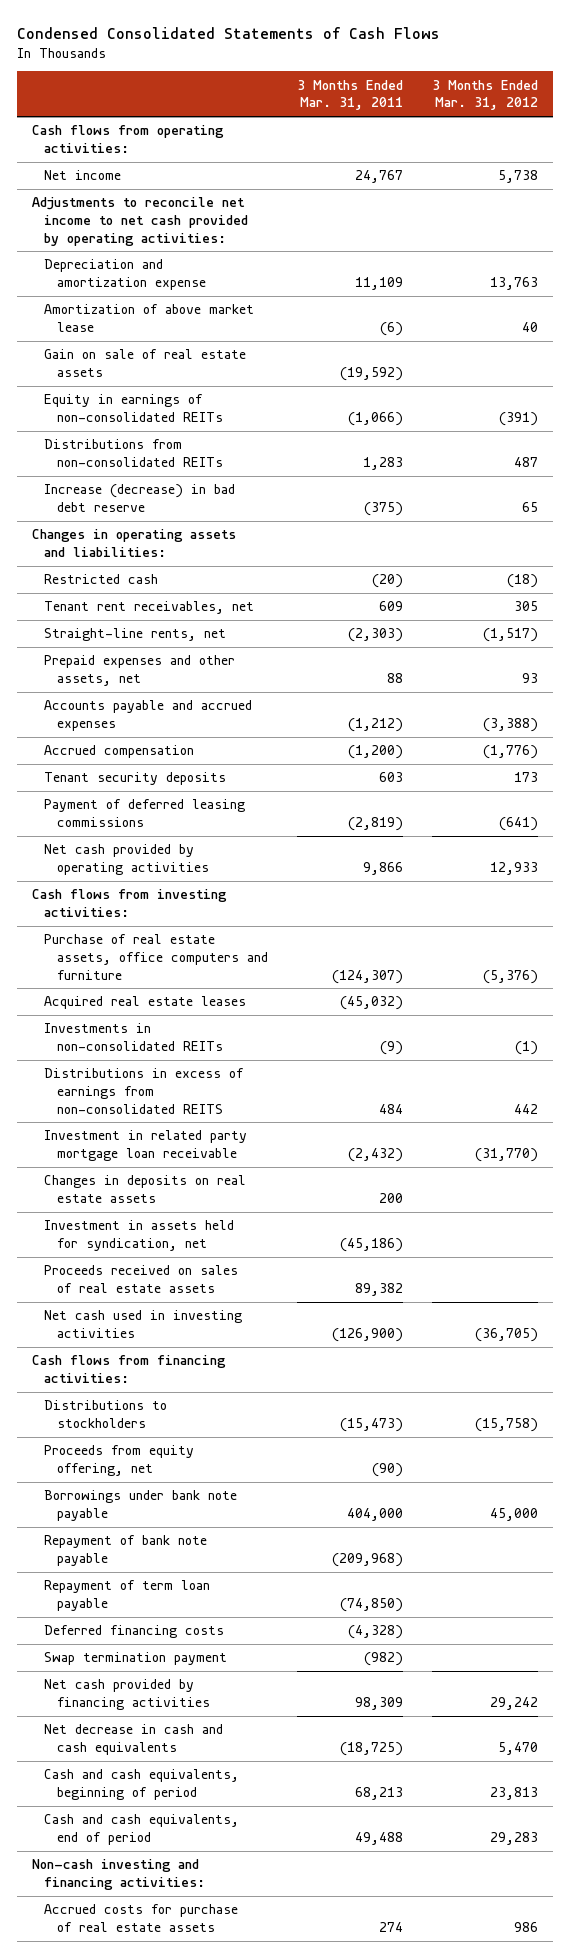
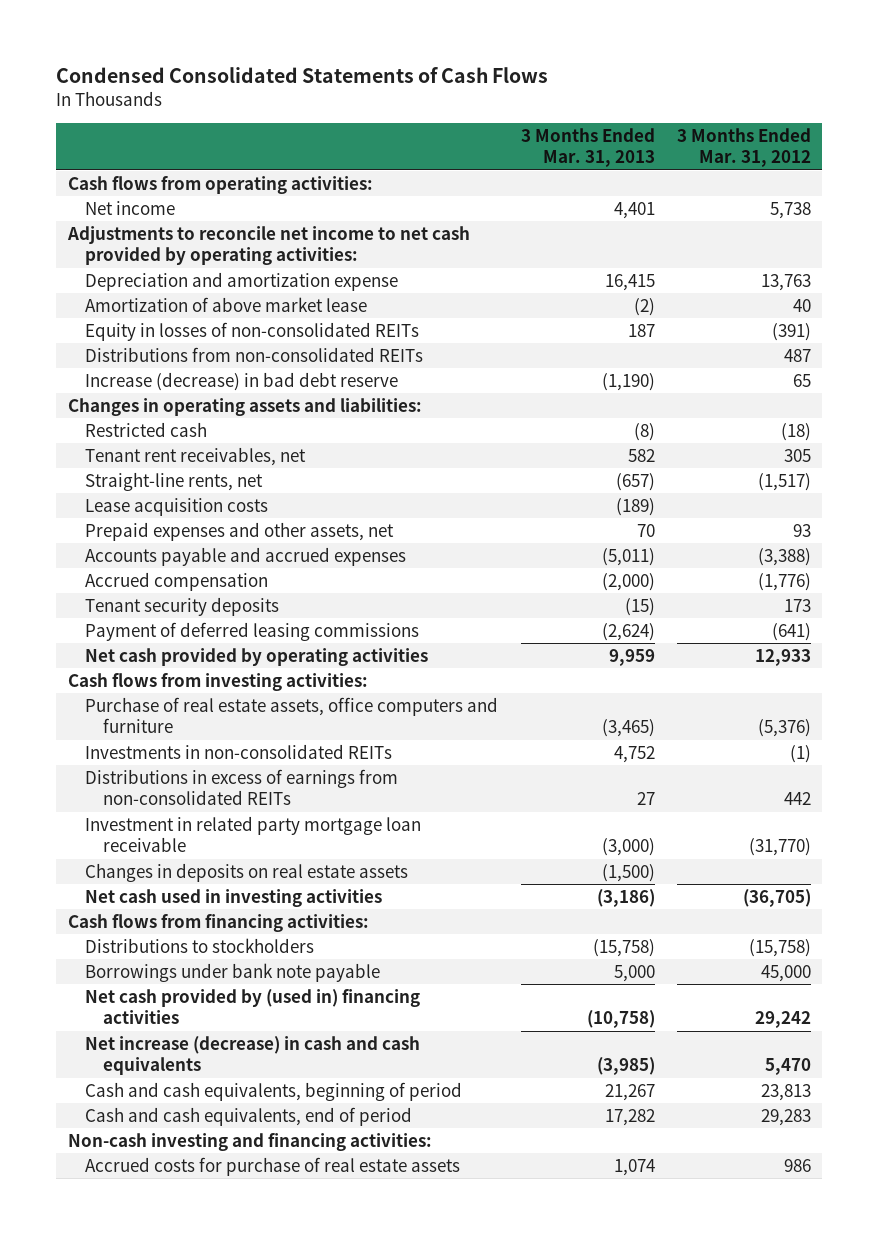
[297,79,404,111] 3 Months Ended Mar. 31, 2011 -> none
none -> [520,128,655,168] 3 Months Ended Mar. 31, 2013
[44,349,247,377] Gain on sale of real estate assets -> none
[44,394,224,422] Equity in earnings of non-consolidated REITs -> [85,321,420,341] Equity in losses of non-consolidated REITs
none -> [85,497,269,516] Lease acquisition costs
[44,996,247,1010] Acquired real estate leases -> none
[44,1068,245,1114] Distributions in excess of earnings from non-consolidated REITS -> [85,768,399,806] Distributions in excess of earnings from non-consolidated REITs
[44,1220,235,1251] Investment in assets held for syndication, net -> none
[44,1265,239,1293] Proceeds received on sales of real estate assets -> none
[44,1445,195,1476] Proceeds from equity offering, net -> none
[44,1535,208,1566] Repayment of bank note payable -> none
[44,1580,211,1611] Repayment of term loan payable -> none
[44,1625,225,1639] Deferred financing costs -> none
[44,1652,228,1666] Swap termination payment -> none
[44,1679,211,1710] Net cash provided by financing activities -> [85,988,421,1025] Net cash provided by (used in) financing activities
[44,1724,224,1755] Net decrease in cash and cash equivalents -> [85,1035,421,1076] Net increase (decrease) in cash and cash equivalents

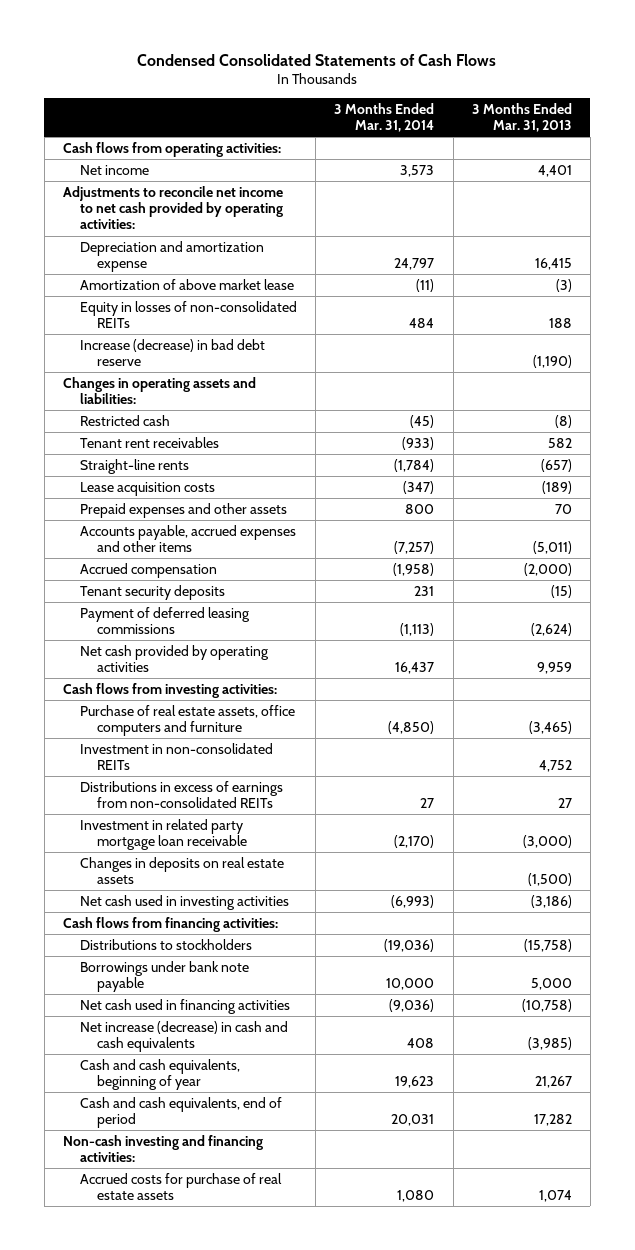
[676,128,811,168] 3 Months Ended Mar. 31, 2012 -> none
none -> [334,103,435,133] 3 Months Ended Mar. 31, 2014
[85,346,424,362] Distributions from non-consolidated REITs -> none
[633,297,655,316] (2) -> [555,278,572,292] (3)
[627,323,655,337] 187 -> [548,318,572,329] 188
[85,446,307,466] Tenant rent receivables, net -> [79,436,219,448] Tenant rent receivables
[85,471,264,491] Straight-line rents, net -> [79,458,189,474] Straight-line rents
[85,521,395,541] Prepaid expenses and other assets, net -> [79,502,287,518] Prepaid expenses and other assets
[85,546,407,566] Accounts payable and accrued expenses -> [79,524,296,553] Accounts payable, accrued expenses and other items
[85,743,393,759] Investments in non-consolidated REITs -> [79,742,273,771] Investment in non-consolidated REITs
[85,988,421,1025] Net cash provided by (used in) financing activities -> [79,998,290,1014] Net cash used in financing activities
[85,1081,463,1101] Cash and cash equivalents, beginning of period -> [79,1058,240,1091] Cash and cash equivalents, beginning of year

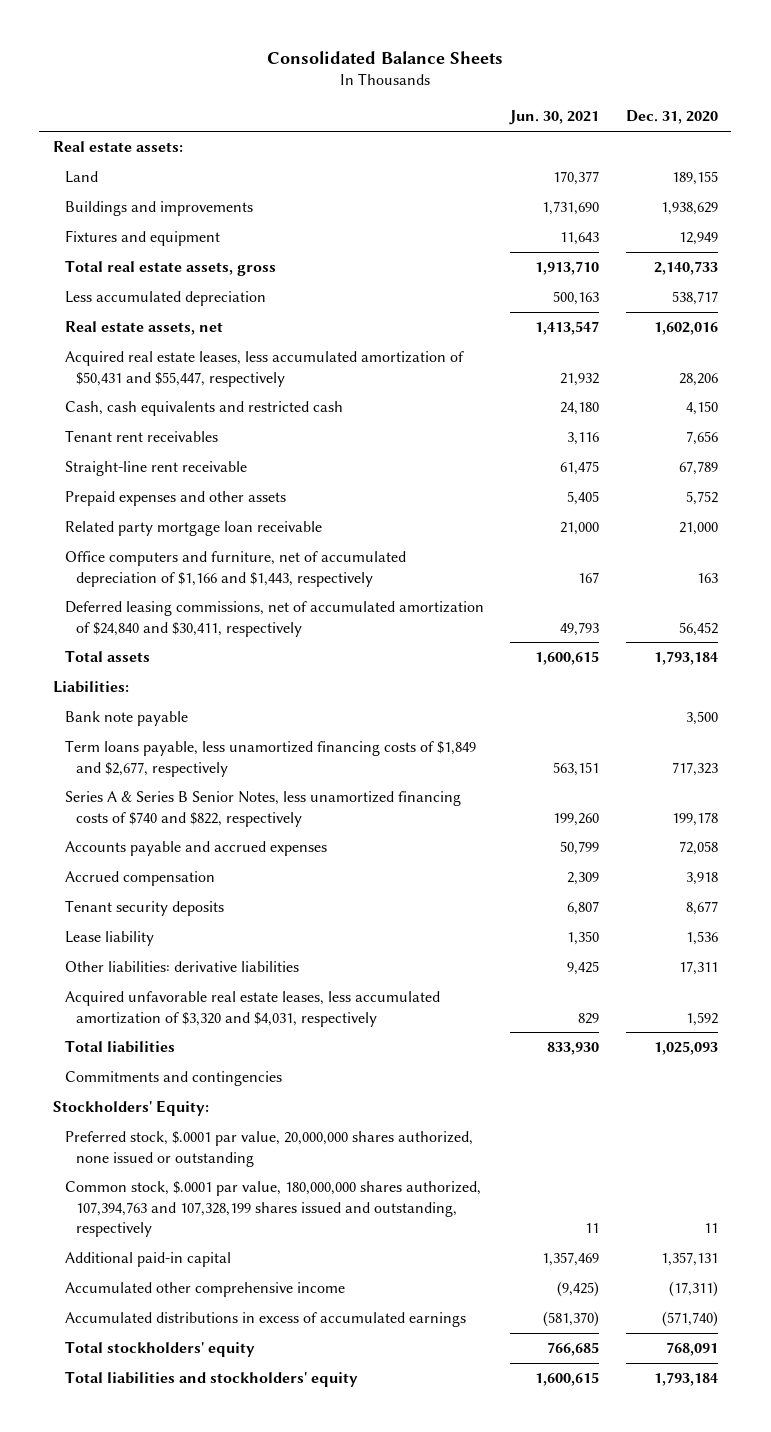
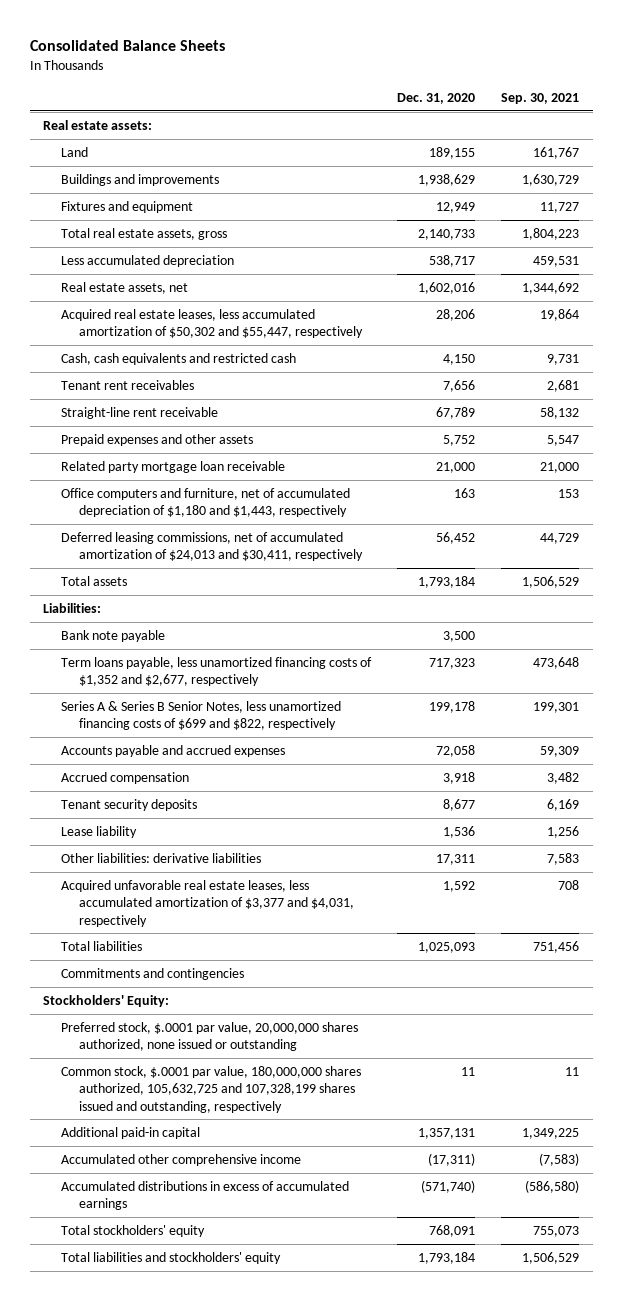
[509,110,600,126] Jun. 30, 2021 -> none
none -> [501,92,580,104] Sep. 30, 2021
[64,351,464,387] Acquired real estate leases, less accumulated amortization of $50,431 and $55,447, respectively -> [60,308,363,339] Acquired real estate leases, less accumulated amortization of $50,302 and $55,447, respectively
[64,551,406,587] Office computers and furniture, net of accumulated depreciation of $1,166 and $1,443, respectively -> [60,487,350,518] Office computers and furniture, net of accumulated depreciation of $1,180 and $1,443, respectively
[64,601,484,637] Deferred leasing commissions, net of accumulated amortization of $24,840 and $30,411, respectively -> [60,531,363,562] Deferred leasing commissions, net of accumulated amortization of $24,013 and $30,411, respectively
[64,740,476,777] Term loans payable, less unamortized financing costs of $1,849 and $2,677, respectively -> [60,656,372,687] Term loans payable, less unamortized financing costs of $1,352 and $2,677, respectively
[64,791,461,827] Series A & Series B Senior Notes, less unamortized financing costs of $740 and $822, respectively -> [60,700,341,731] Series A & Series B Senior Notes, less unamortized financing costs of $699 and $822, respectively
[64,991,440,1027] Acquired unfavorable real estate leases, less accumulated amortization of $3,320 and $4,031, respectively -> [60,879,354,927] Acquired unfavorable real estate leases, less accumulated amortization of $3,377 and $4,031, respectively
[64,1181,481,1237] Common stock, $.0001 par value, 180,000,000 shares authorized, 107,394,763 and 107,328,199 shares issued and outstanding, respectively -> [60,1065,361,1113] Common stock, $.0001 par value, 180,000,000 shares authorized, 105,632,725 and 107,328,199 shares issued and outstanding, respectively

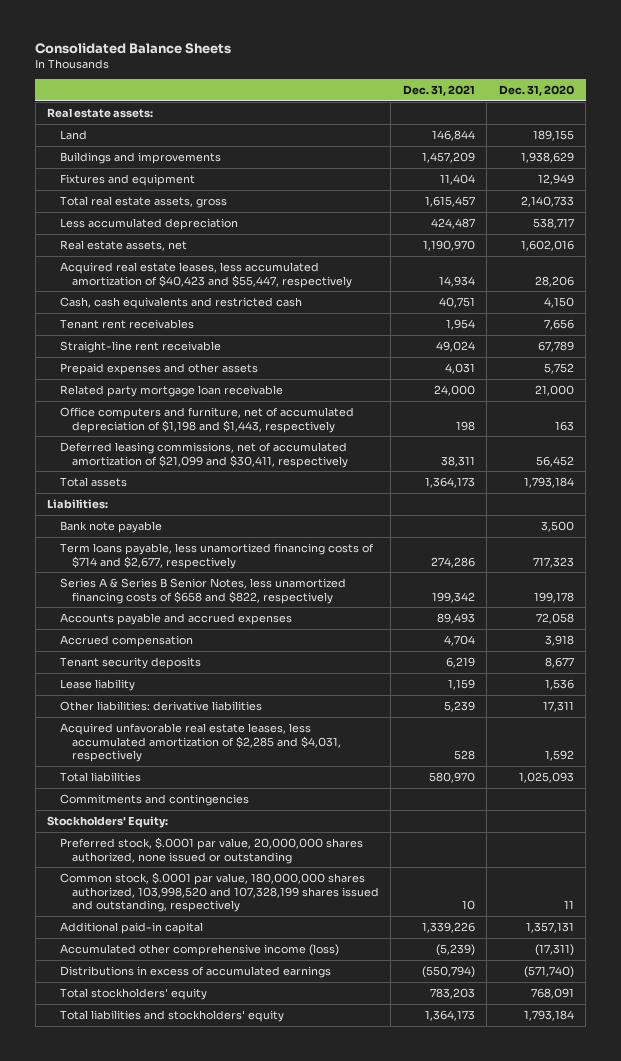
[501,92,580,104] Sep. 30, 2021 -> none
none -> [402,85,475,97] Dec. 31, 2021
[60,308,363,339] Acquired real estate leases, less accumulated amortization of $50,302 and $55,447, respectively -> [59,262,352,288] Acquired real estate leases, less accumulated amortization of $40,423 and $55,447, respectively
[60,487,350,518] Office computers and furniture, net of accumulated depreciation of $1,180 and $1,443, respectively -> [59,407,354,433] Office computers and furniture, net of accumulated depreciation of $1,198 and $1,443, respectively
[60,531,363,562] Deferred leasing commissions, net of accumulated amortization of $24,013 and $30,411, respectively -> [59,442,348,468] Deferred leasing commissions, net of accumulated amortization of $21,099 and $30,411, respectively
[60,656,372,687] Term loans payable, less unamortized financing costs of $1,352 and $2,677, respectively -> [59,543,374,569] Term loans payable, less unamortized financing costs of $714 and $2,677, respectively
[60,700,341,731] Series A & Series B Senior Notes, less unamortized financing costs of $699 and $822, respectively -> [59,578,346,604] Series A & Series B Senior Notes, less unamortized financing costs of $658 and $822, respectively
[60,879,354,927] Acquired unfavorable real estate leases, less accumulated amortization of $3,377 and $4,031, respectively -> [59,723,341,763] Acquired unfavorable real estate leases, less accumulated amortization of $2,285 and $4,031, respectively
[60,1065,361,1113] Common stock, $.0001 par value, 180,000,000 shares authorized, 105,632,725 and 107,328,199 shares issued and outstanding, respectively -> [59,872,379,913] Common stock, $.0001 par value, 180,000,000 shares authorized, 103,998,520 and 107,328,199 shares issued and outstanding, respectively
[60,1153,301,1166] Accumulated other comprehensive income -> [59,944,339,957] Accumulated other comprehensive income (loss)
[60,1180,349,1211] Accumulated distributions in excess of accumulated earnings -> [59,966,331,979] Distributions in excess of accumulated earnings

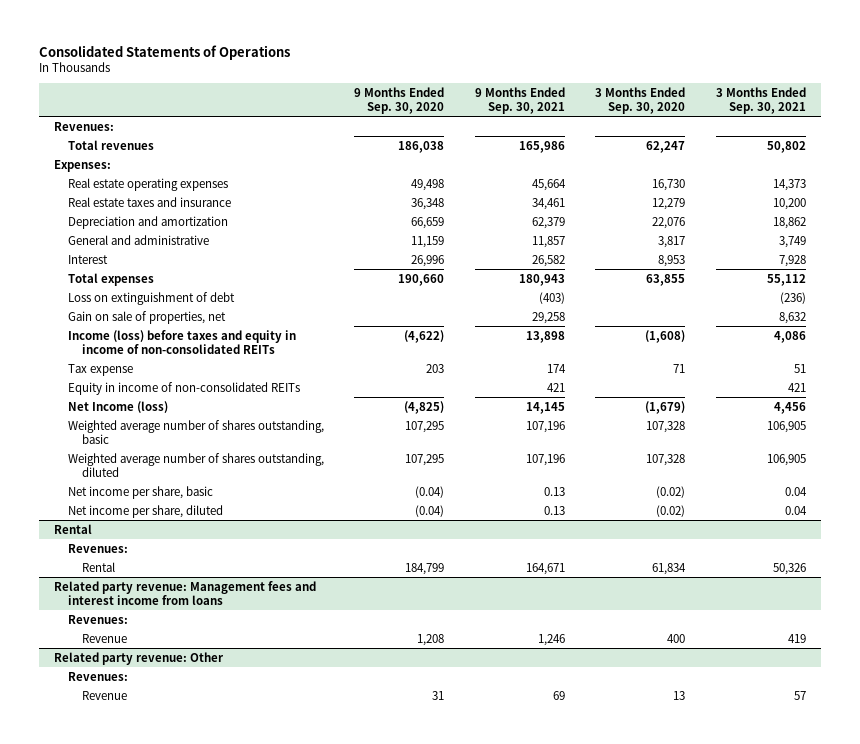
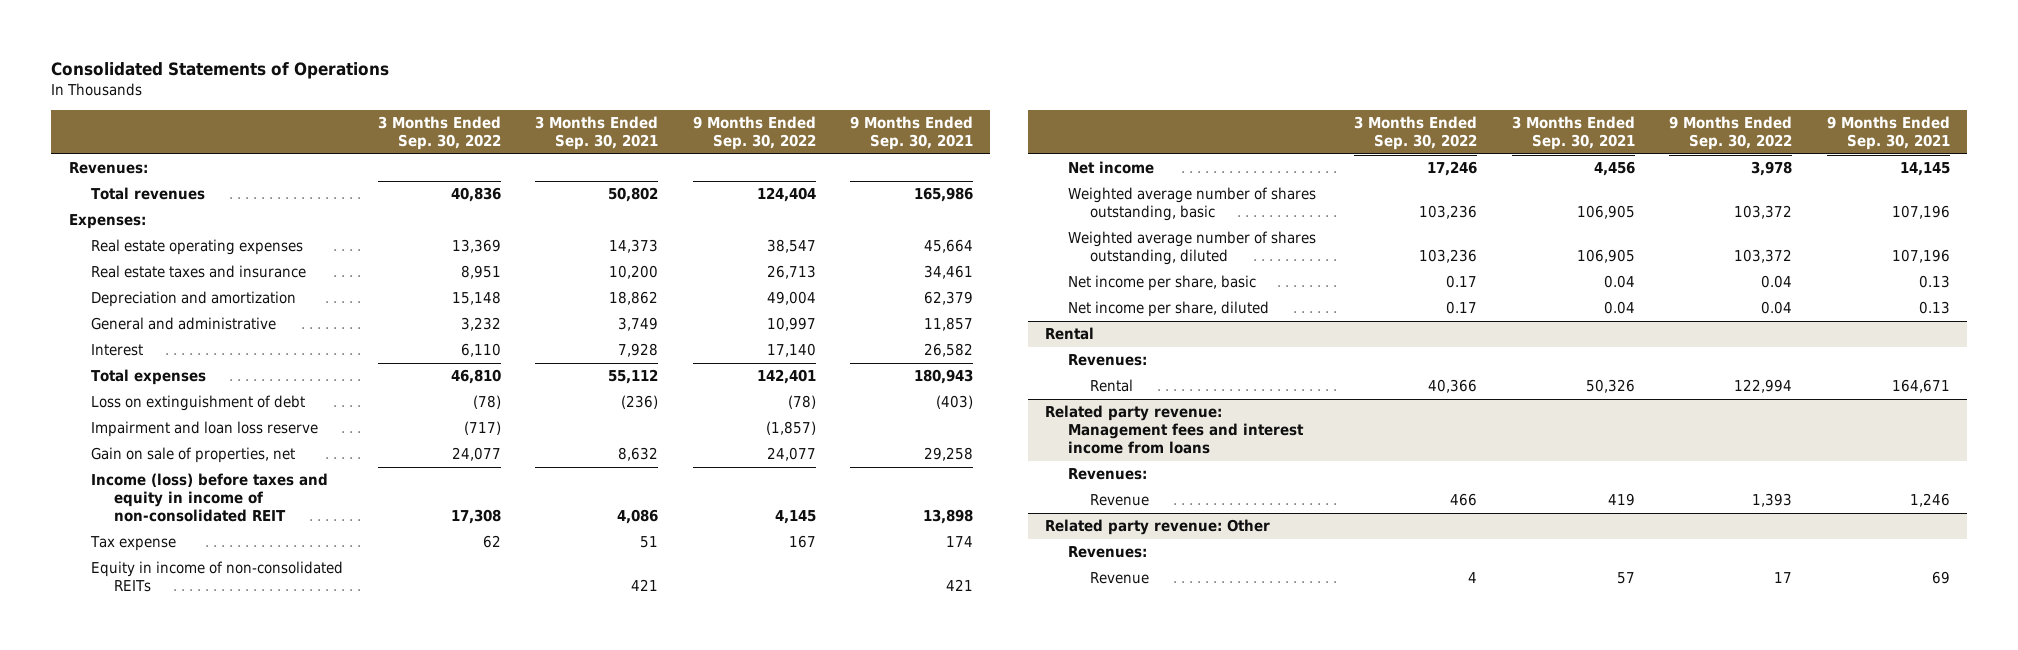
[354,86,445,114] 9 Months Ended Sep. 30, 2020 -> none
[595,86,686,114] 3 Months Ended Sep. 30, 2020 -> none
none -> [377,116,501,151] 3 Months Ended Sep. 30, 2022
none -> [692,116,816,151] 9 Months Ended Sep. 30, 2022
none -> [91,421,319,438] Impairment and loan loss reserve
[67,329,296,354] Income (loss) before taxes and equity in income of non-consolidated REITs -> [91,473,329,523] Income (loss) before taxes and equity in income of non-consolidated REIT
[67,400,168,413] Net Income (loss) -> [1067,161,1154,175] Net income

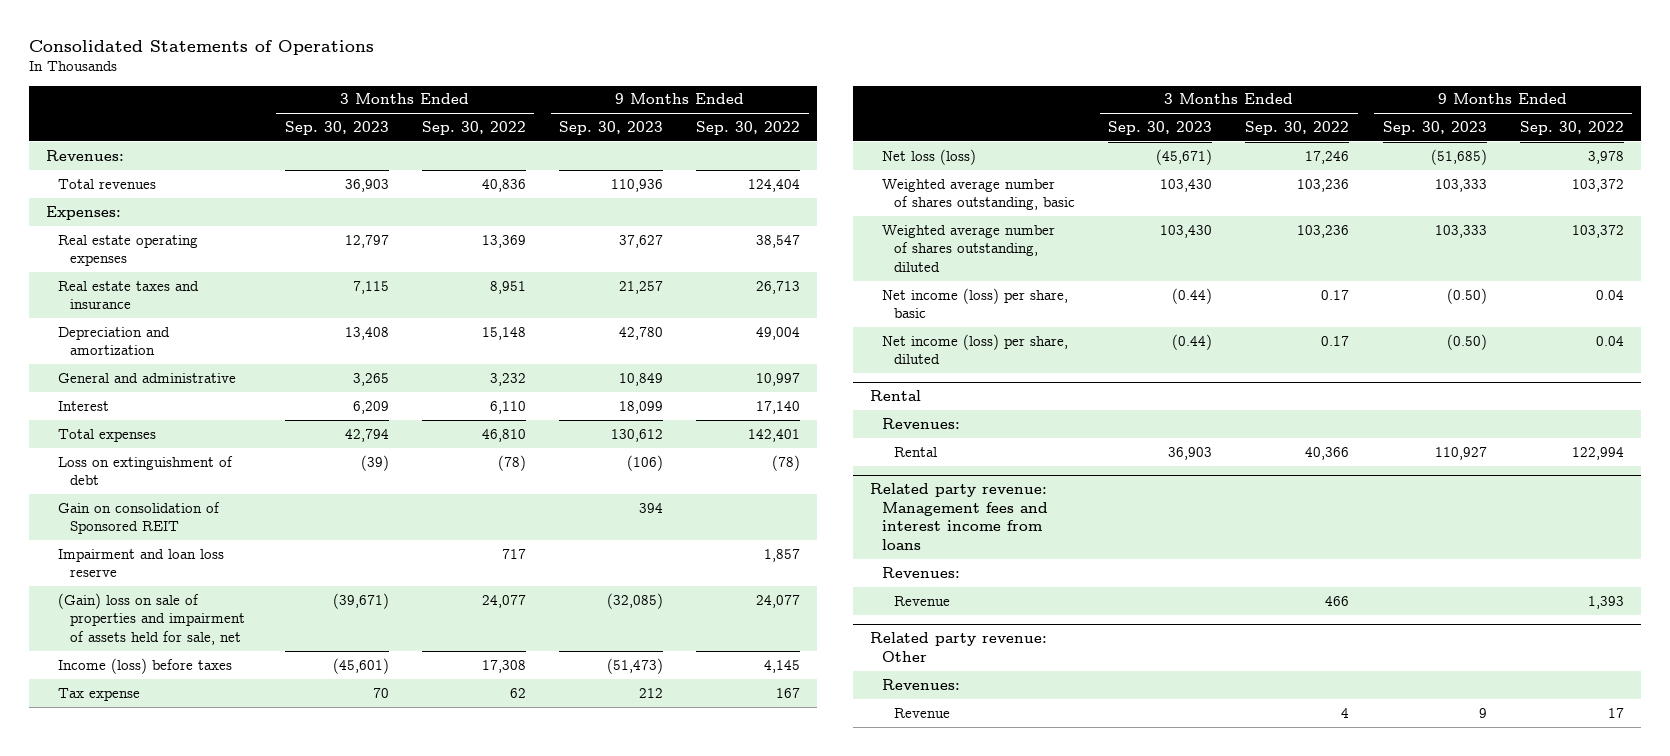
[535,116,659,151] 3 Months Ended Sep. 30, 2021 -> none
[850,116,974,151] 9 Months Ended Sep. 30, 2021 -> none
none -> [284,121,389,136] Sep. 30, 2023
none -> [559,121,664,136] Sep. 30, 2023
none -> [58,501,221,535] Gain on consolidation of Sponsored REIT
[463,421,501,436] (717) -> [501,548,526,559] 717
[765,421,816,436] (1,857) -> [764,548,801,562] 1,857
[91,447,296,464] Gain on sale of properties, net -> [58,592,246,646] (Gain) loss on sale of properties and impairment of assets held for sale, net
[91,473,329,523] Income (loss) before taxes and equity in income of non-consolidated REIT -> [58,657,233,674] Income (loss) before taxes
[91,561,344,593] Equity in income of non-consolidated REITs -> none
[1067,161,1154,175] Net income -> [881,148,976,165] Net loss (loss)
[1067,275,1256,292] Net income per share, basic -> [881,287,1068,319] Net income (loss) per share, basic
[1067,301,1269,318] Net income per share, diluted -> [881,333,1068,365] Net income (loss) per share, diluted

